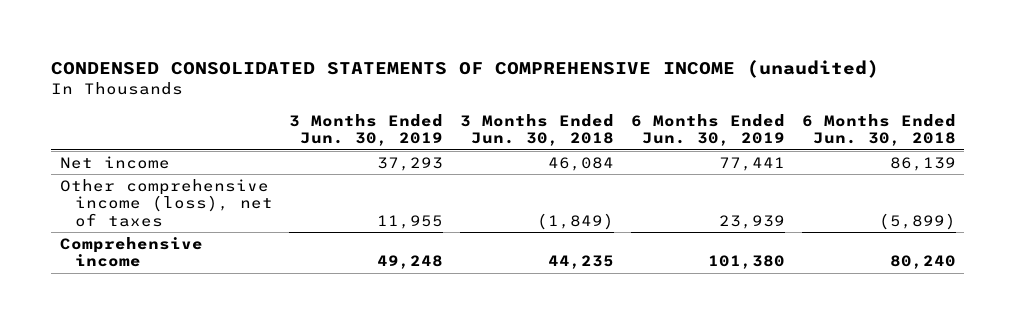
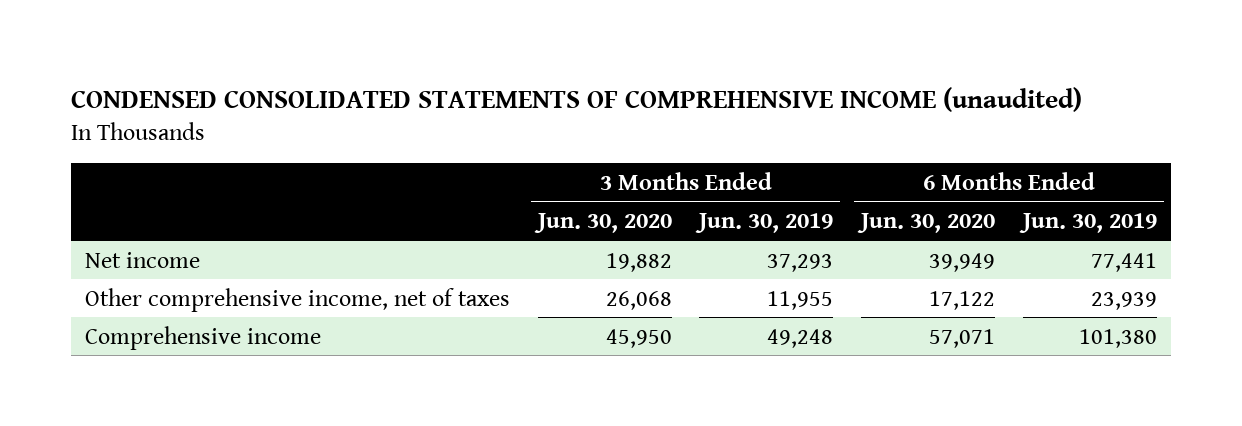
[460,113,615,147] 3 Months Ended Jun. 30, 2018 -> none
[801,113,956,147] 6 Months Ended Jun. 30, 2018 -> none
none -> [533,213,672,234] Jun. 30, 2020
none -> [857,213,996,234] Jun. 30, 2020
[59,178,273,228] Other comprehensive income (loss), net of taxes -> [84,287,510,312] Other comprehensive income, net of taxes

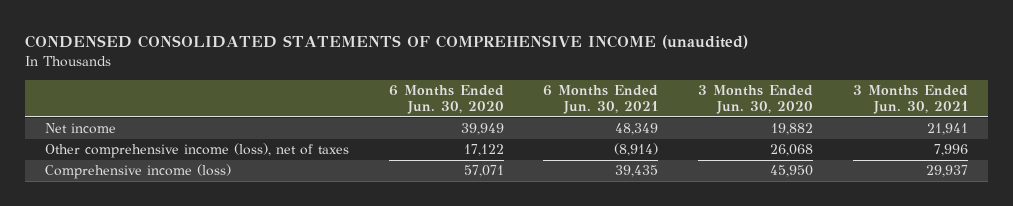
[695,213,834,234] Jun. 30, 2019 -> none
[1019,213,1158,234] Jun. 30, 2019 -> none
none -> [543,84,659,115] 6 Months Ended Jun. 30, 2021
none -> [852,84,968,115] 3 Months Ended Jun. 30, 2021
[84,287,510,312] Other comprehensive income, net of taxes -> [44,143,349,159] Other comprehensive income (loss), net of taxes
[84,325,321,350] Comprehensive income -> [44,164,231,180] Comprehensive income (loss)

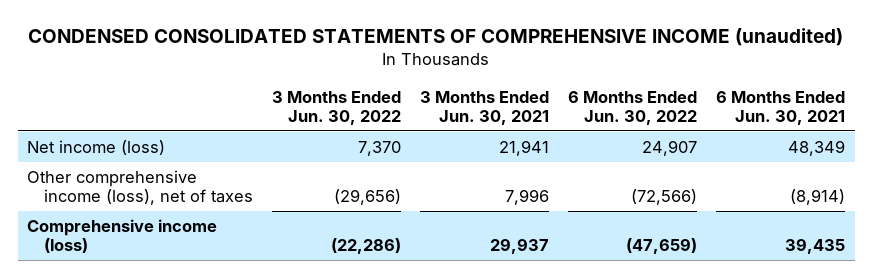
[388,84,504,115] 6 Months Ended Jun. 30, 2020 -> none
[698,84,814,115] 3 Months Ended Jun. 30, 2020 -> none
none -> [272,90,402,125] 3 Months Ended Jun. 30, 2022
none -> [568,90,698,125] 6 Months Ended Jun. 30, 2022
[44,123,116,135] Net income -> [27,139,166,155] Net income (loss)

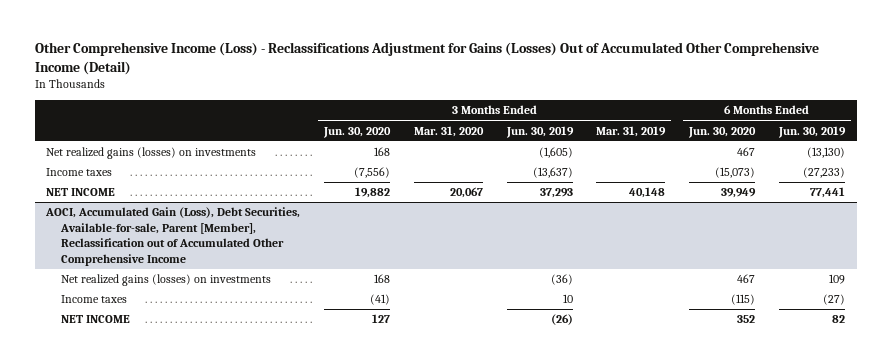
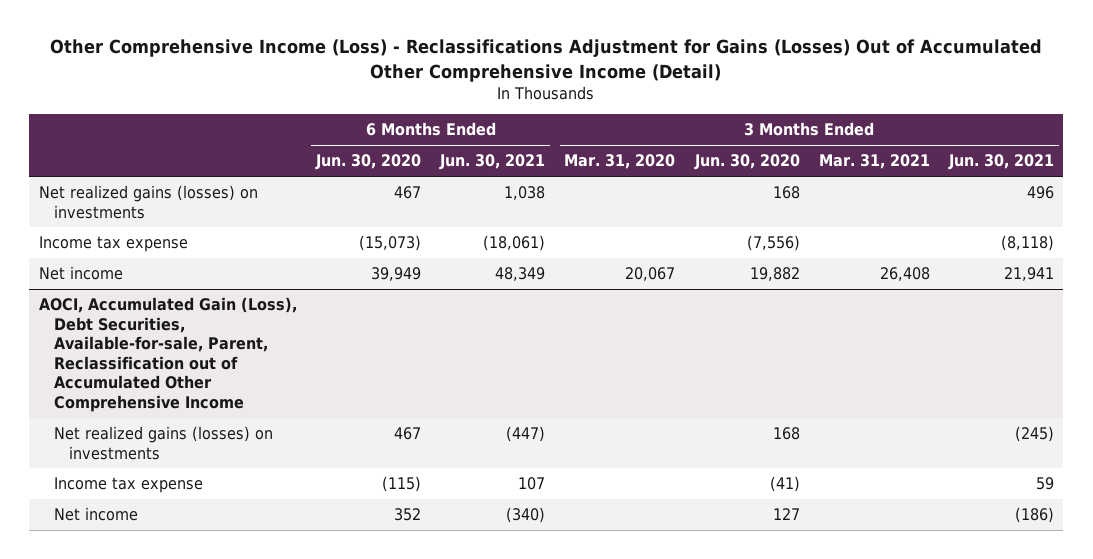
[505,125,574,138] Jun. 30, 2019 -> none
[596,125,667,137] Mar. 31, 2019 -> none
[777,125,846,138] Jun. 30, 2019 -> none
none -> [439,154,546,171] Jun. 30, 2021
none -> [818,154,930,170] Mar. 31, 2021
none -> [947,154,1054,171] Jun. 30, 2021
[46,168,113,177] Income taxes -> [38,236,188,253] Income tax expense
[46,188,116,197] NET INCOME -> [38,266,123,281] Net income
[45,207,301,266] AOCI, Accumulated Gain (Loss), Debt Securities, Available-for-sale, Parent [Member], Reclassification out of Accumulated Other Comprehensive Income -> [38,297,297,413] AOCI, Accumulated Gain (Loss), Debt Securities, Available-for-sale, Parent, Reclassification out of Accumulated Other Comprehensive Income
[60,295,127,304] Income taxes -> [53,477,203,494] Income tax expense
[60,315,130,324] NET INCOME -> [53,507,138,522] Net income

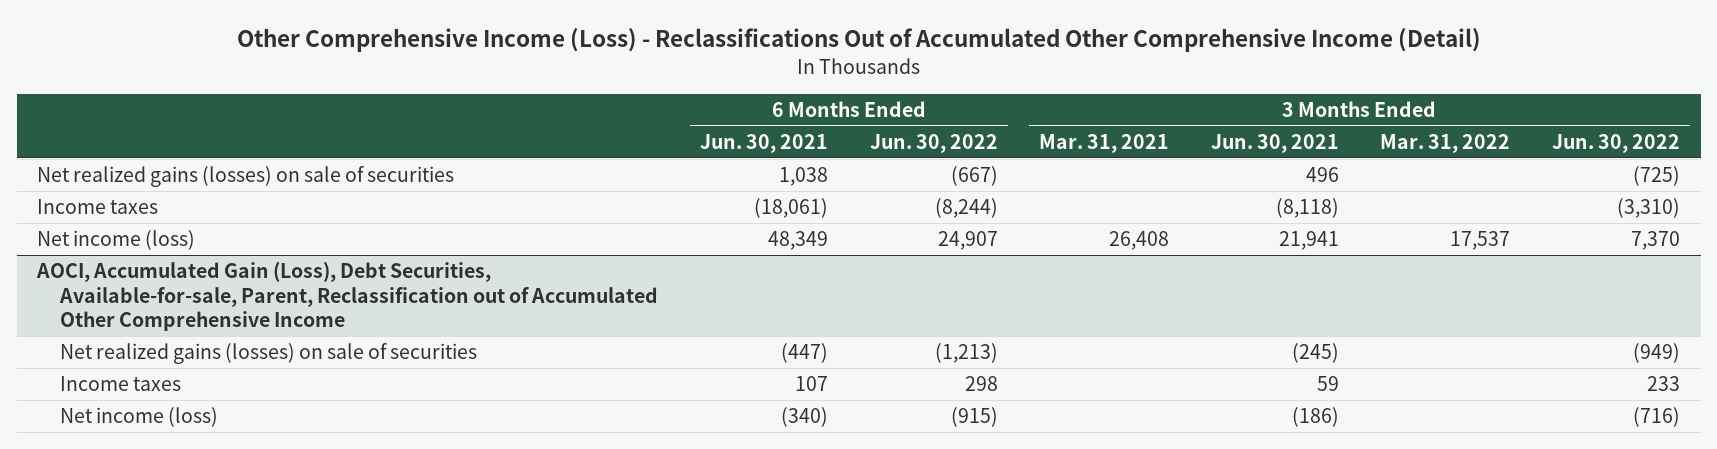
[50,39,1043,82] Other Comprehensive Income (Loss) - Reclassifications Adjustment for Gains (Losses) Out of Accumulated Other Comprehensive Income (Detail) -> [236,28,1481,53] Other Comprehensive Income (Loss) - Reclassifications Out of Accumulated Other Comprehensive Income (Detail)
[315,154,422,171] Jun. 30, 2020 -> none
[564,154,676,170] Mar. 31, 2020 -> none
[693,154,800,171] Jun. 30, 2020 -> none
none -> [869,133,998,153] Jun. 30, 2022
none -> [1380,133,1511,153] Mar. 31, 2022
none -> [1551,133,1680,153] Jun. 30, 2022
[38,185,258,219] Net realized gains (losses) on investments -> [37,166,455,188] Net realized gains (losses) on sale of securities
[38,236,188,253] Income tax expense -> [37,199,159,215] Income taxes
[38,266,123,281] Net income -> [37,230,196,251] Net income (loss)
[53,426,273,460] Net realized gains (losses) on investments -> [60,343,478,365] Net realized gains (losses) on sale of securities
[53,477,203,494] Income tax expense -> [60,376,182,392] Income taxes
[53,507,138,522] Net income -> [60,407,219,428] Net income (loss)

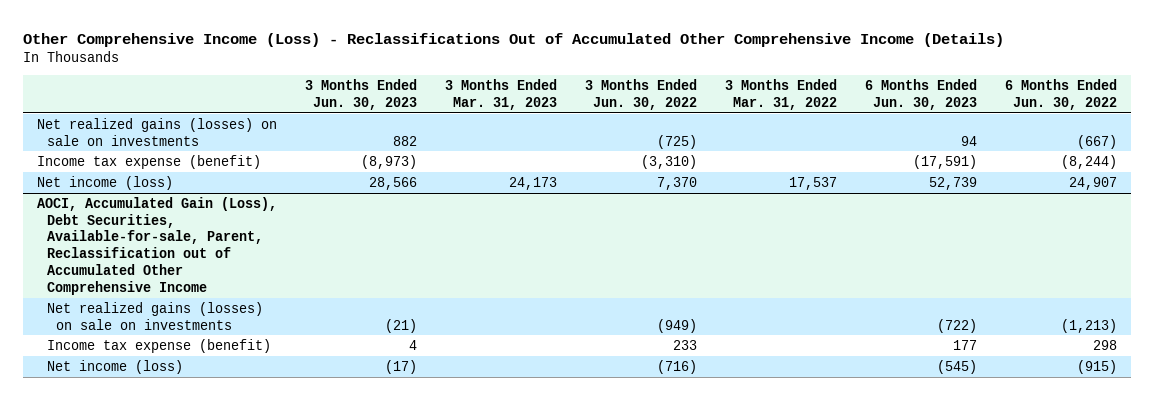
[236,28,1481,53] Other Comprehensive Income (Loss) - Reclassifications Out of Accumulated Other Comprehensive Income (Detail) -> [23,32,1005,47] Other Comprehensive Income (Loss) - Reclassifications Out of Accumulated Other Comprehensive Income (Details)
[699,133,828,153] Jun. 30, 2021 -> none
[1039,133,1170,153] Mar. 31, 2021 -> none
[1210,133,1339,153] Jun. 30, 2021 -> none
none -> [305,79,418,110] 3 Months Ended Jun. 30, 2023
none -> [445,79,558,110] 3 Months Ended Mar. 31, 2023
none -> [865,79,978,110] 6 Months Ended Jun. 30, 2023
[37,166,455,188] Net realized gains (losses) on sale of securities -> [37,117,278,146] Net realized gains (losses) on sale on investments
[37,199,159,215] Income taxes -> [37,154,262,169] Income tax expense (benefit)
[60,343,478,365] Net realized gains (losses) on sale of securities -> [46,301,263,330] Net realized gains (losses) on sale on investments
[60,376,182,392] Income taxes -> [46,338,271,353] Income tax expense (benefit)

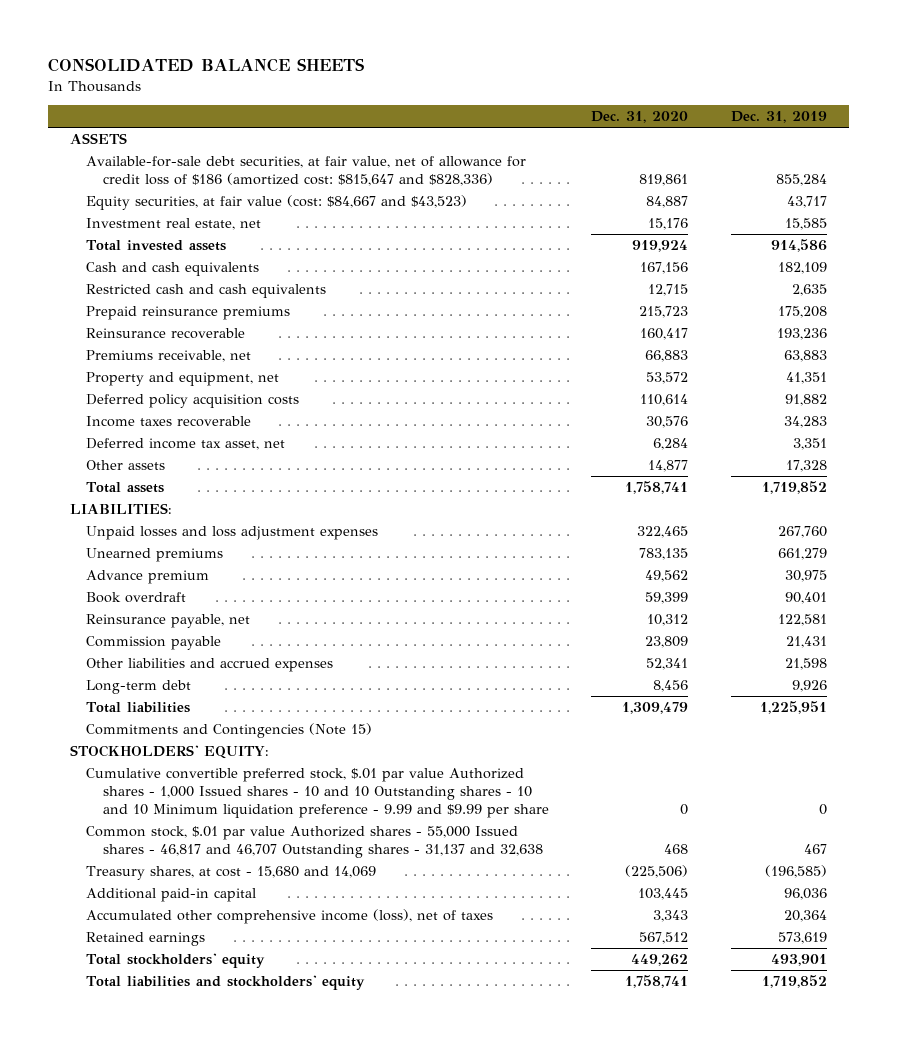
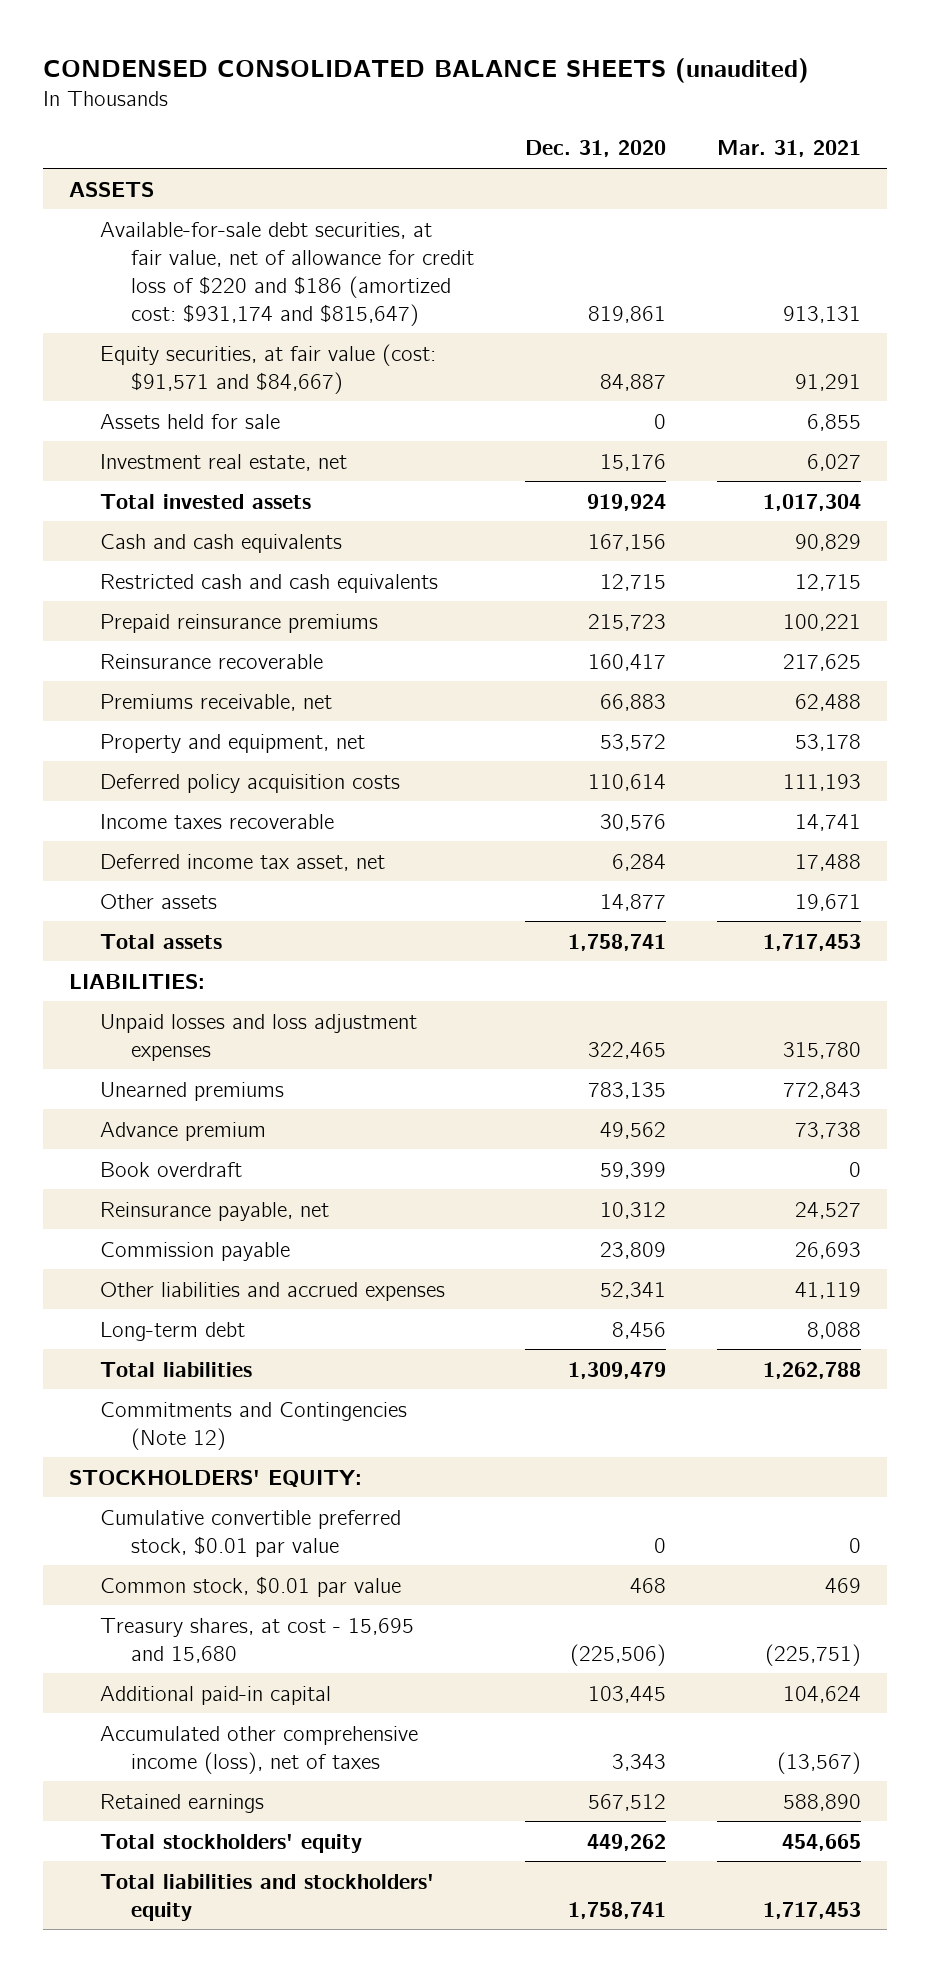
[48,57,365,72] CONSOLIDATED BALANCE SHEETS -> [43,57,810,83] CONDENSED CONSOLIDATED BALANCE SHEETS (unaudited)
[731,111,828,124] Dec. 31, 2019 -> none
none -> [717,140,862,158] Mar. 31, 2021
[86,155,527,187] Available-for-sale debt securities, at fair value, net of allowance for credit loss of $186 (amortized cost: $815,647 and $828,336) -> [99,221,475,326] Available-for-sale debt securities, at fair value, net of allowance for credit loss of $220 and $186 (amortized cost: $931,174 and $815,647)
[86,194,468,210] Equity securities, at fair value (cost: $84,667 and $43,523) -> [99,343,436,394] Equity securities, at fair value (cost: $91,571 and $84,667)
none -> [99,413,280,429] Assets held for sale
[86,722,373,738] Commitments and Contingencies (Note 15) -> [99,1401,407,1450] Commitments and Contingencies (Note 12)
[86,767,549,819] Cumulative convertible preferred stock, $.01 par value Authorized shares - 1,000 Issued shares - 10 and 10 Outstanding shares - 10 and 10 Minimum liquidation preference - 9.99 and $9.99 per share -> [99,1509,401,1557] Cumulative convertible preferred stock, $0.01 par value
[86,825,543,859] Common stock, $.01 par value Authorized shares - 55,000 Issued shares - 46,817 and 46,707 Outstanding shares - 31,137 and 32,638 -> [99,1575,401,1597] Common stock, $0.01 par value
[86,865,377,880] Treasury shares, at cost - 15,680 and 14,069 -> [99,1617,414,1663] Treasury shares, at cost - 15,695 and 15,680

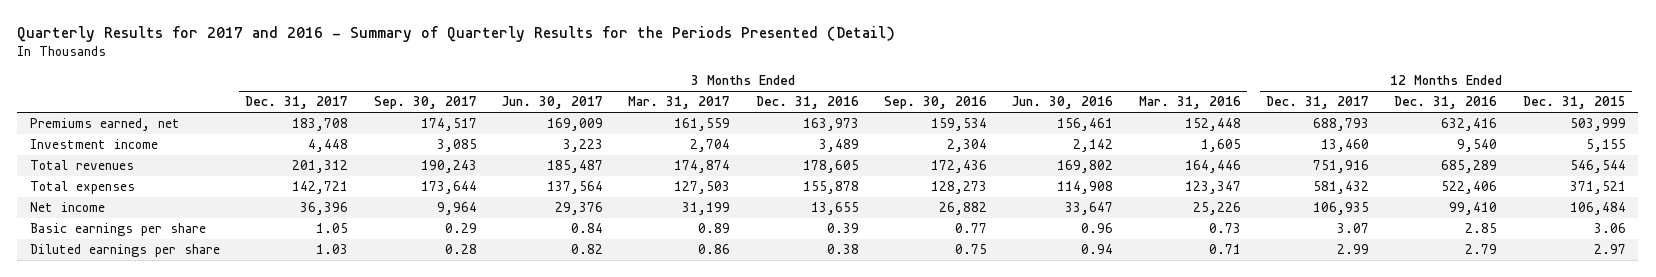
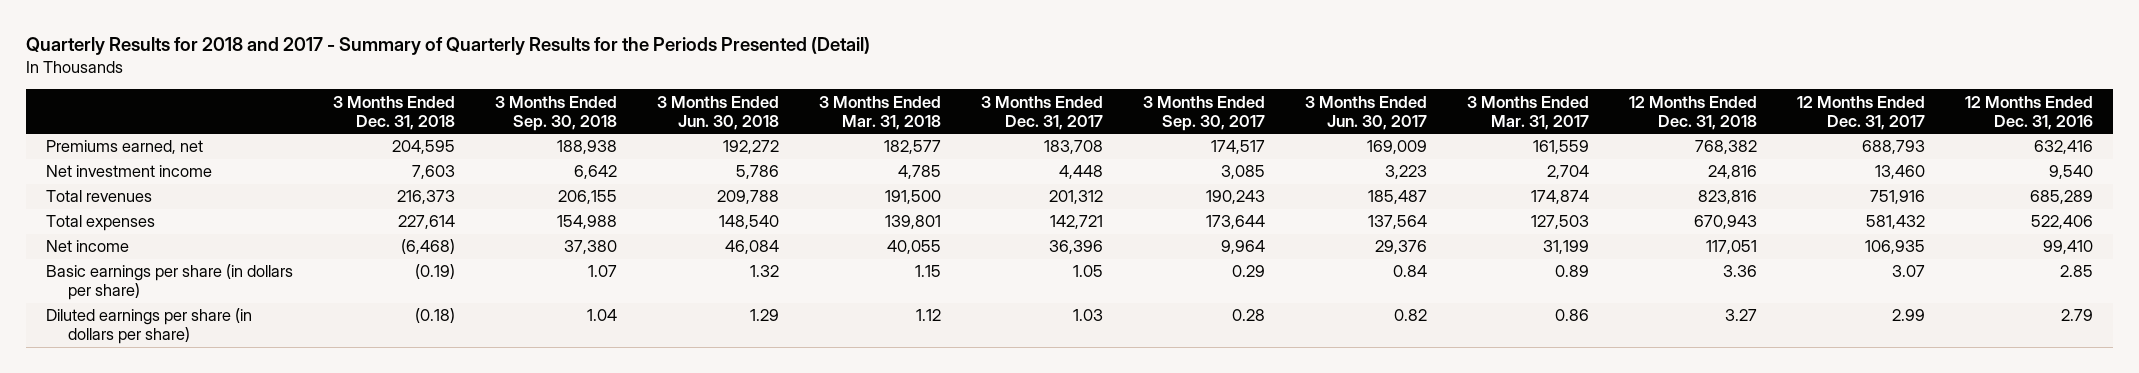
[17,26,896,43] Quarterly Results for 2017 and 2016 - Summary of Quarterly Results for the Periods Presented (Detail) -> [25,36,870,55] Quarterly Results for 2018 and 2017 - Summary of Quarterly Results for the Periods Presented (Detail)
[755,96,859,110] Dec. 31, 2016 -> none
[884,96,988,110] Sep. 30, 2016 -> none
[1012,96,1114,110] Jun. 30, 2016 -> none
[1138,96,1241,110] Mar. 31, 2016 -> none
[1522,96,1626,110] Dec. 31, 2015 -> none
none -> [332,95,455,130] 3 Months Ended Dec. 31, 2018
none -> [494,95,617,131] 3 Months Ended Sep. 30, 2018
none -> [656,95,779,130] 3 Months Ended Jun. 30, 2018
none -> [818,95,941,130] 3 Months Ended Mar. 31, 2018
none -> [1629,95,1758,130] 12 Months Ended Dec. 31, 2018
[30,139,159,150] Investment income -> [45,165,212,178] Net investment income
[30,223,207,237] Basic earnings per share -> [45,264,293,301] Basic earnings per share (in dollars per share)
[30,244,221,258] Diluted earnings per share -> [45,308,252,345] Diluted earnings per share (in dollars per share)

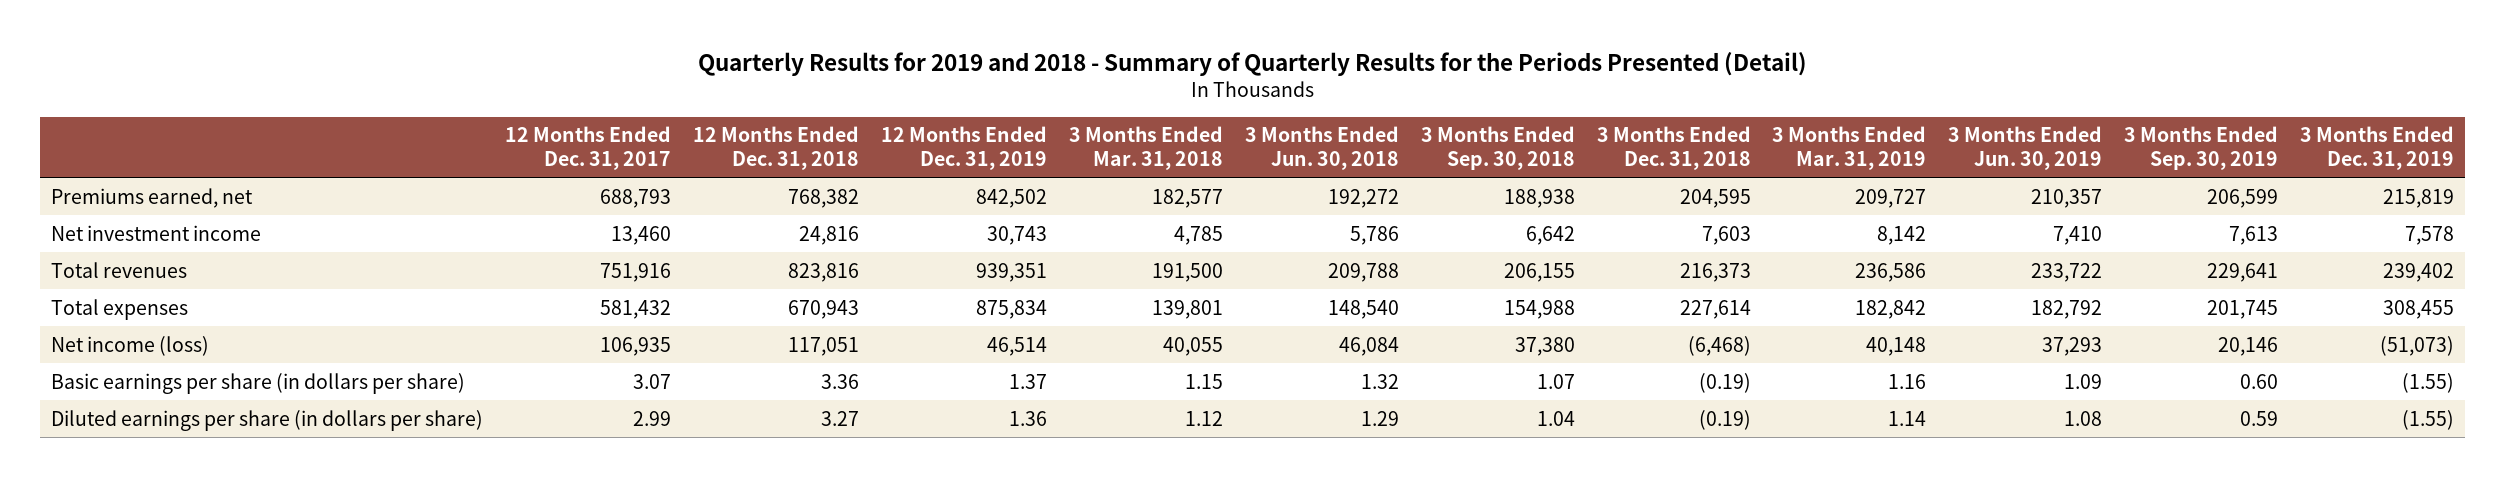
[25,36,870,55] Quarterly Results for 2018 and 2017 - Summary of Quarterly Results for the Periods Presented (Detail) -> [697,51,1807,76] Quarterly Results for 2019 and 2018 - Summary of Quarterly Results for the Periods Presented (Detail)
[980,95,1103,130] 3 Months Ended Dec. 31, 2017 -> none
[1143,95,1266,131] 3 Months Ended Sep. 30, 2017 -> none
[1305,95,1428,130] 3 Months Ended Jun. 30, 2017 -> none
[1467,95,1590,130] 3 Months Ended Mar. 31, 2017 -> none
[1965,95,2094,130] 12 Months Ended Dec. 31, 2016 -> none
none -> [881,126,1048,171] 12 Months Ended Dec. 31, 2019
none -> [1772,126,1927,171] 3 Months Ended Mar. 31, 2019
none -> [1948,126,2103,171] 3 Months Ended Jun. 30, 2019
none -> [2124,126,2279,171] 3 Months Ended Sep. 30, 2019
none -> [2300,126,2455,171] 3 Months Ended Dec. 31, 2019
[45,240,129,253] Net income -> [51,335,210,356] Net income (loss)
[414,308,455,324] (0.18) -> [1698,409,1751,430] (0.19)

